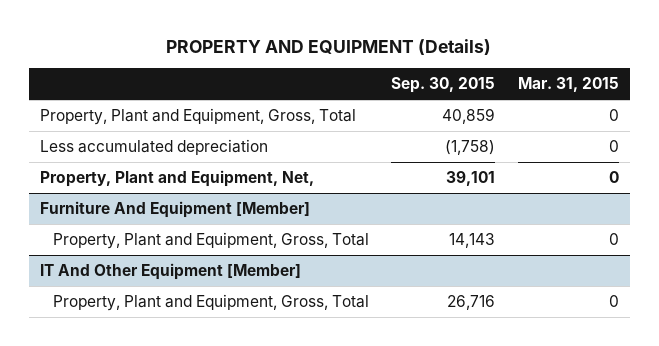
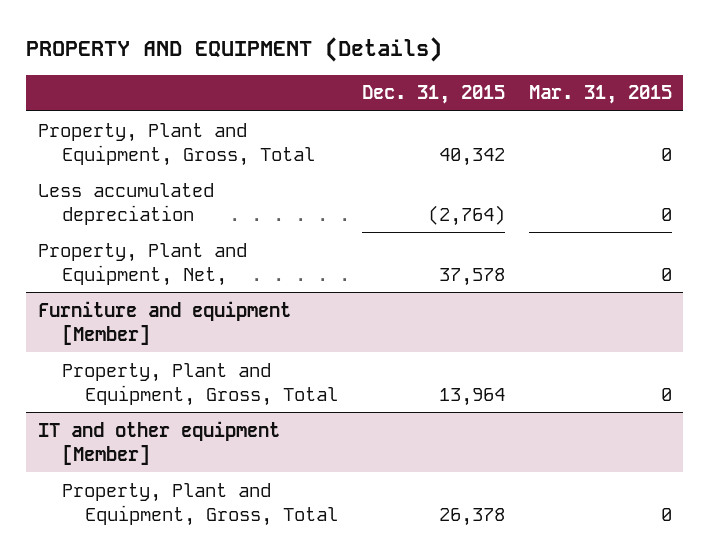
[391,77,496,94] Sep. 30, 2015 -> none
none -> [361,85,505,105] Dec. 31, 2015
[40,201,311,219] Furniture And Equipment [Member] -> [38,300,292,345] Furniture and equipment [Member]
[40,263,302,281] IT And Other Equipment [Member] -> [38,420,281,465] IT and other equipment [Member]

